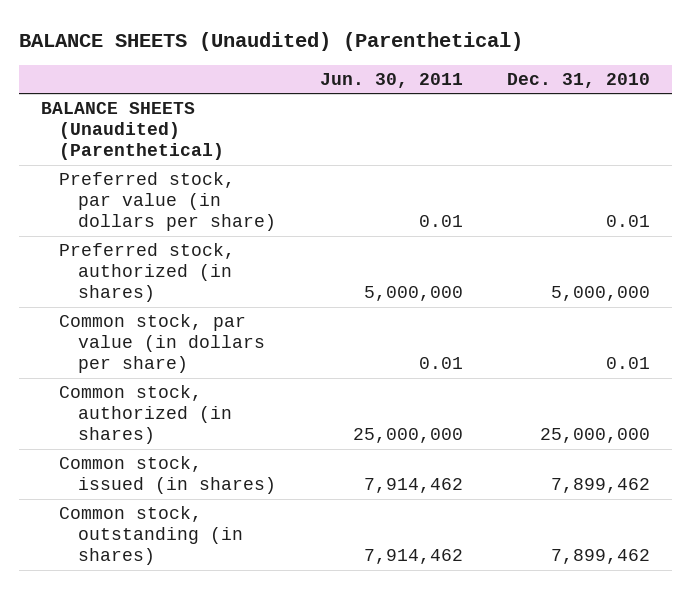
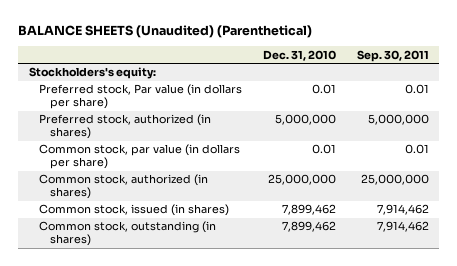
[319,72,463,88] Jun. 30, 2011 -> none
none -> [356,49,429,62] Sep. 30, 2011
[41,102,225,161] BALANCE SHEETS (Unaudited) (Parenthetical) -> none
none -> [28,67,156,80] Stockholders's equity:
[59,172,276,232] Preferred stock, par value (in dollars per share) -> [39,84,243,110] Preferred stock, Par value (in dollars per share)

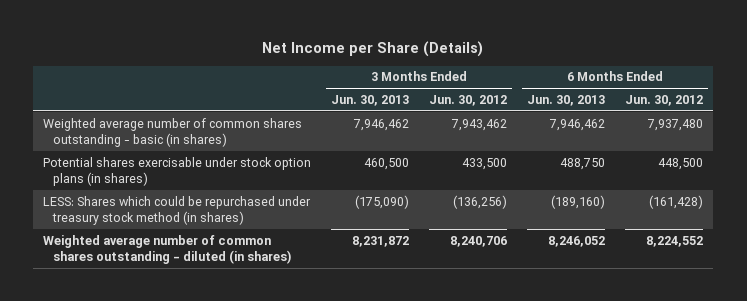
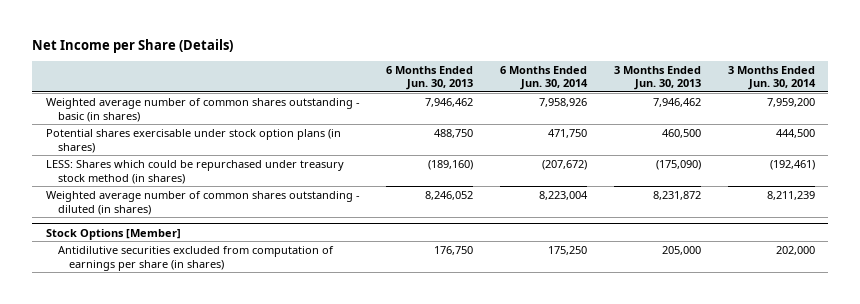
[429,94,508,106] Jun. 30, 2012 -> none
[625,94,704,106] Jun. 30, 2012 -> none
none -> [500,65,589,91] 6 Months Ended Jun. 30, 2014
none -> [727,65,816,91] 3 Months Ended Jun. 30, 2014
none -> [45,228,181,240] Stock Options [Member]
none -> [57,245,334,271] Antidilutive securities excluded from computation of earnings per share (in shares)

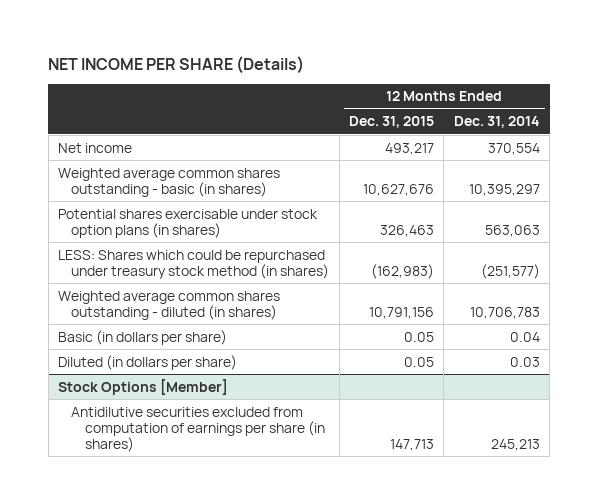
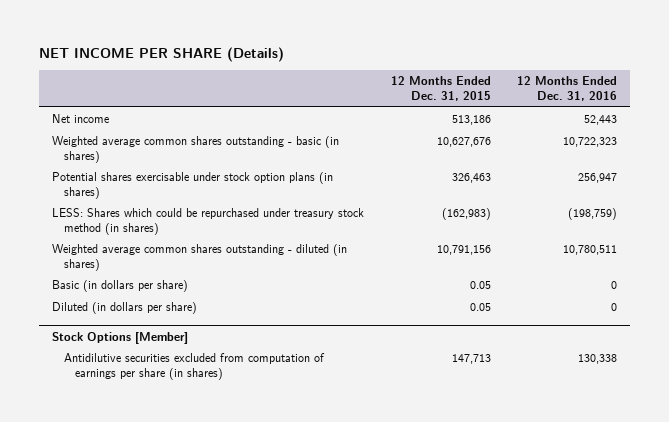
[453,116,540,129] Dec. 31, 2014 -> none
none -> [516,76,617,101] 12 Months Ended Dec. 31, 2016
[384,142,434,155] 493,217 -> [451,115,491,126] 513,186

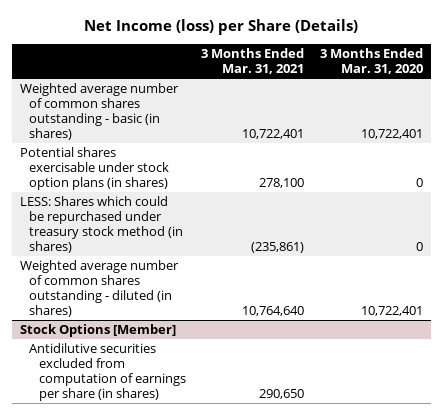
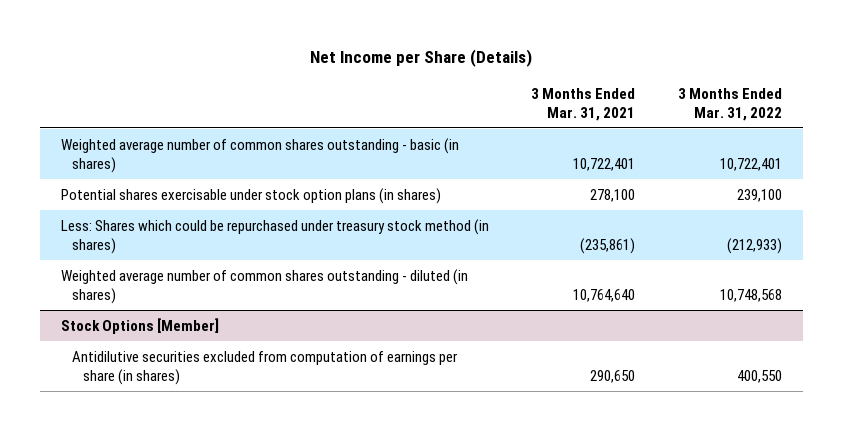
[84,19,359,36] Net Income (loss) per Share (Details) -> [310,48,533,67] Net Income per Share (Details)
[320,48,424,75] 3 Months Ended Mar. 31, 2020 -> none
none -> [677,87,782,121] 3 Months Ended Mar. 31, 2022
[19,196,184,253] LESS: Shares which could be repurchased under treasury stock method (in shares) -> [61,218,490,254] Less: Shares which could be repurchased under treasury stock method (in shares)

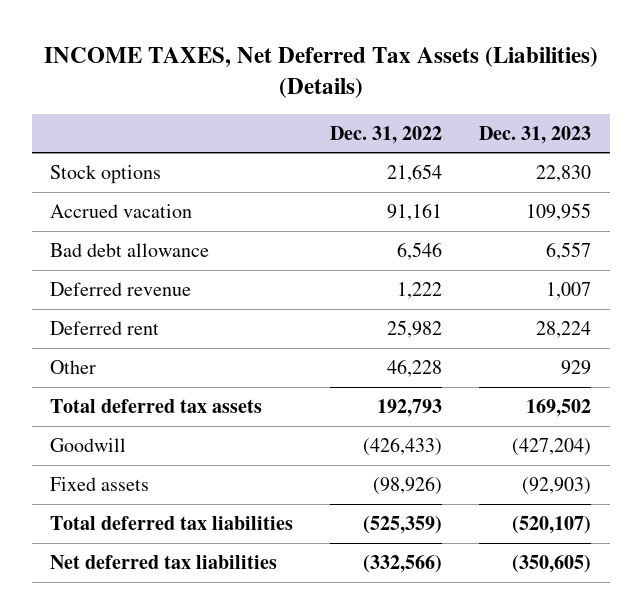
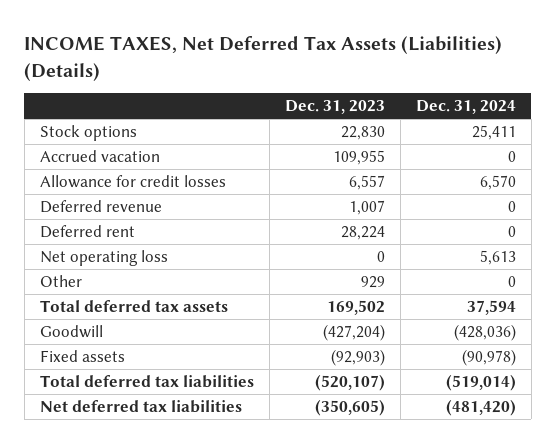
[330,125,443,144] Dec. 31, 2022 -> none
none -> [415,100,516,115] Dec. 31, 2024
[50,242,210,257] Bad debt allowance -> [39,175,226,189] Allowance for credit losses
none -> [39,250,168,267] Net operating loss

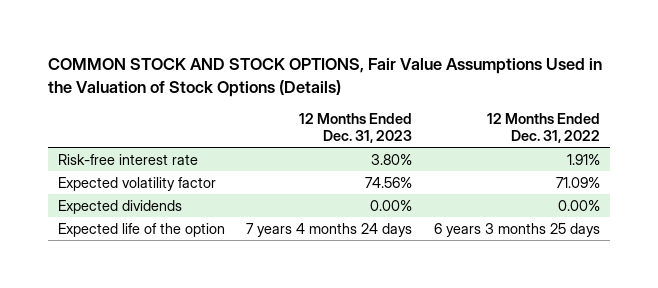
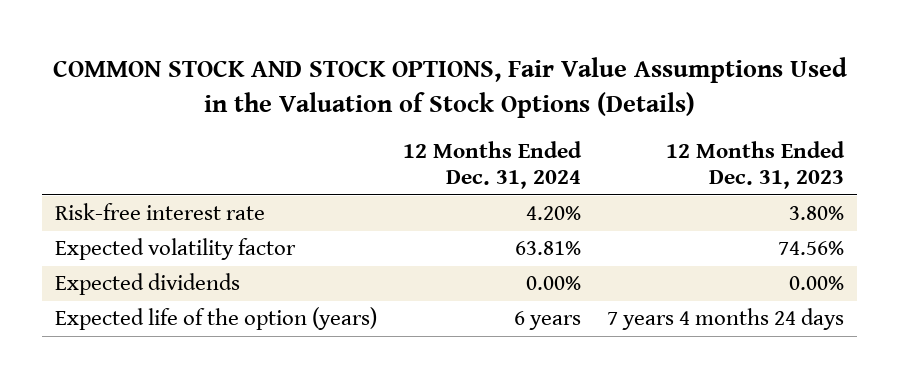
[486,113,600,143] 12 Months Ended Dec. 31, 2022 -> none
none -> [403,141,583,190] 12 Months Ended Dec. 31, 2024
[58,222,226,237] Expected life of the option -> [55,307,378,331] Expected life of the option (years)

